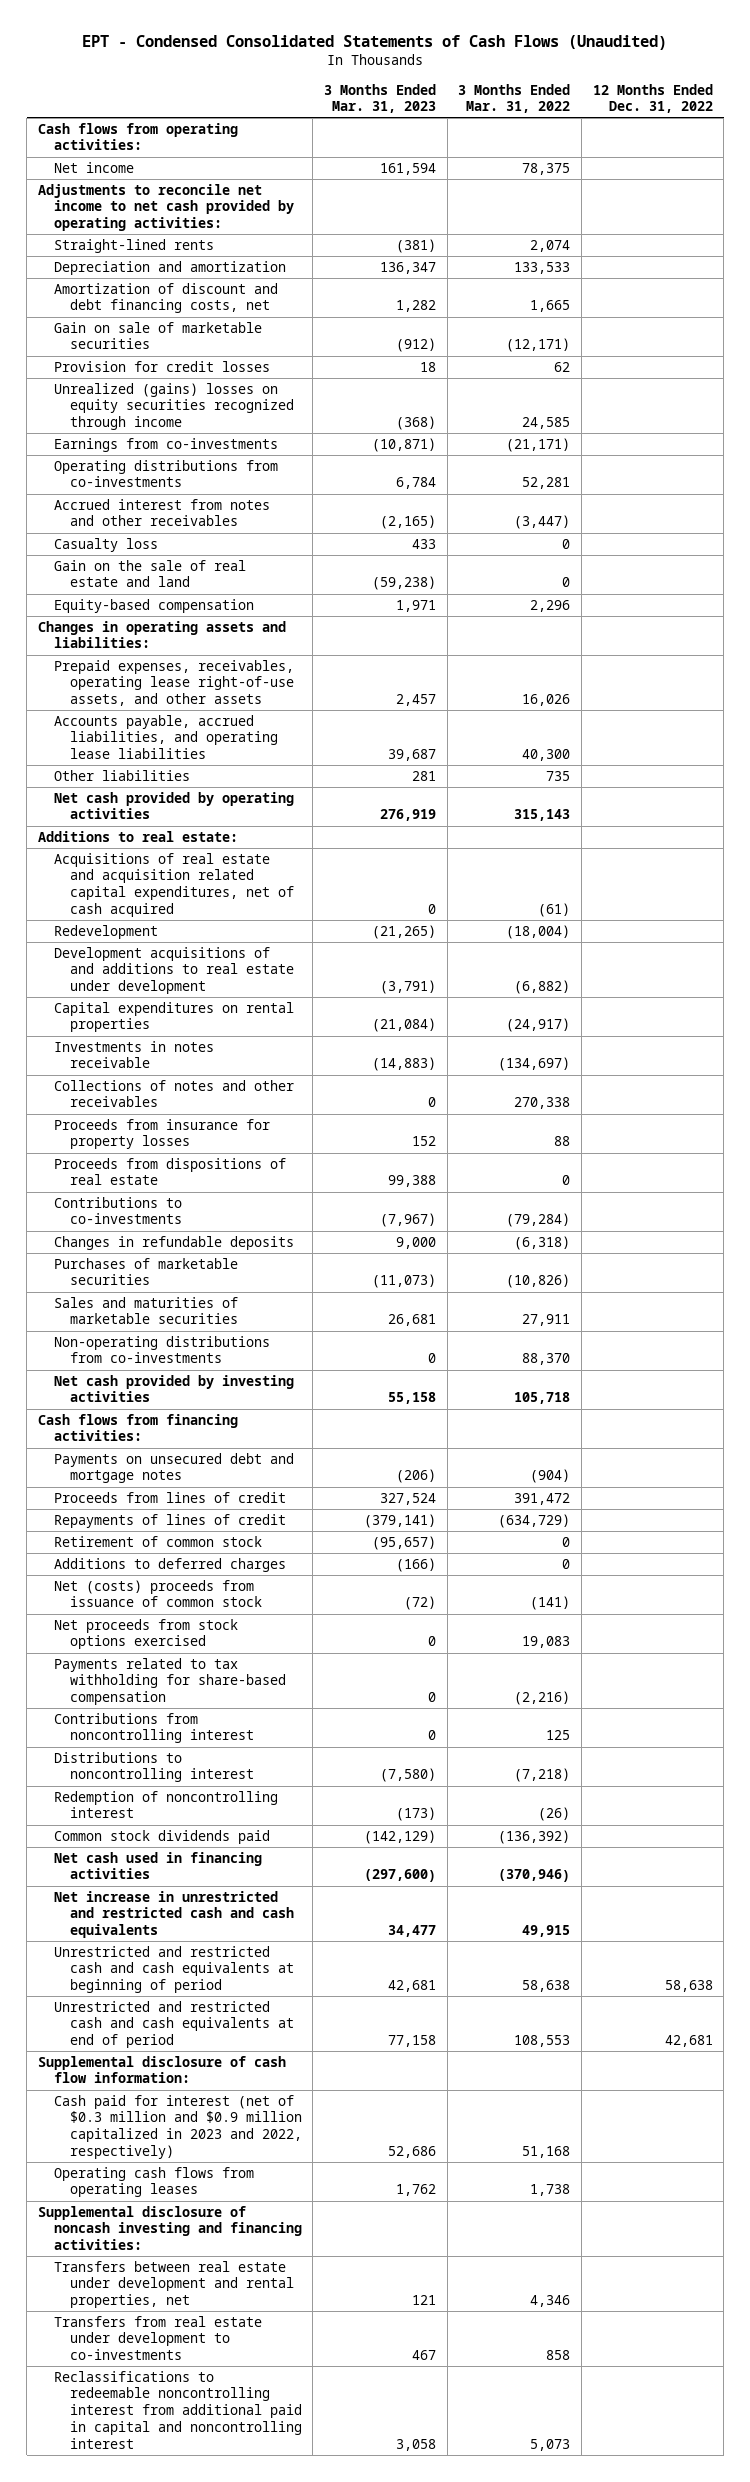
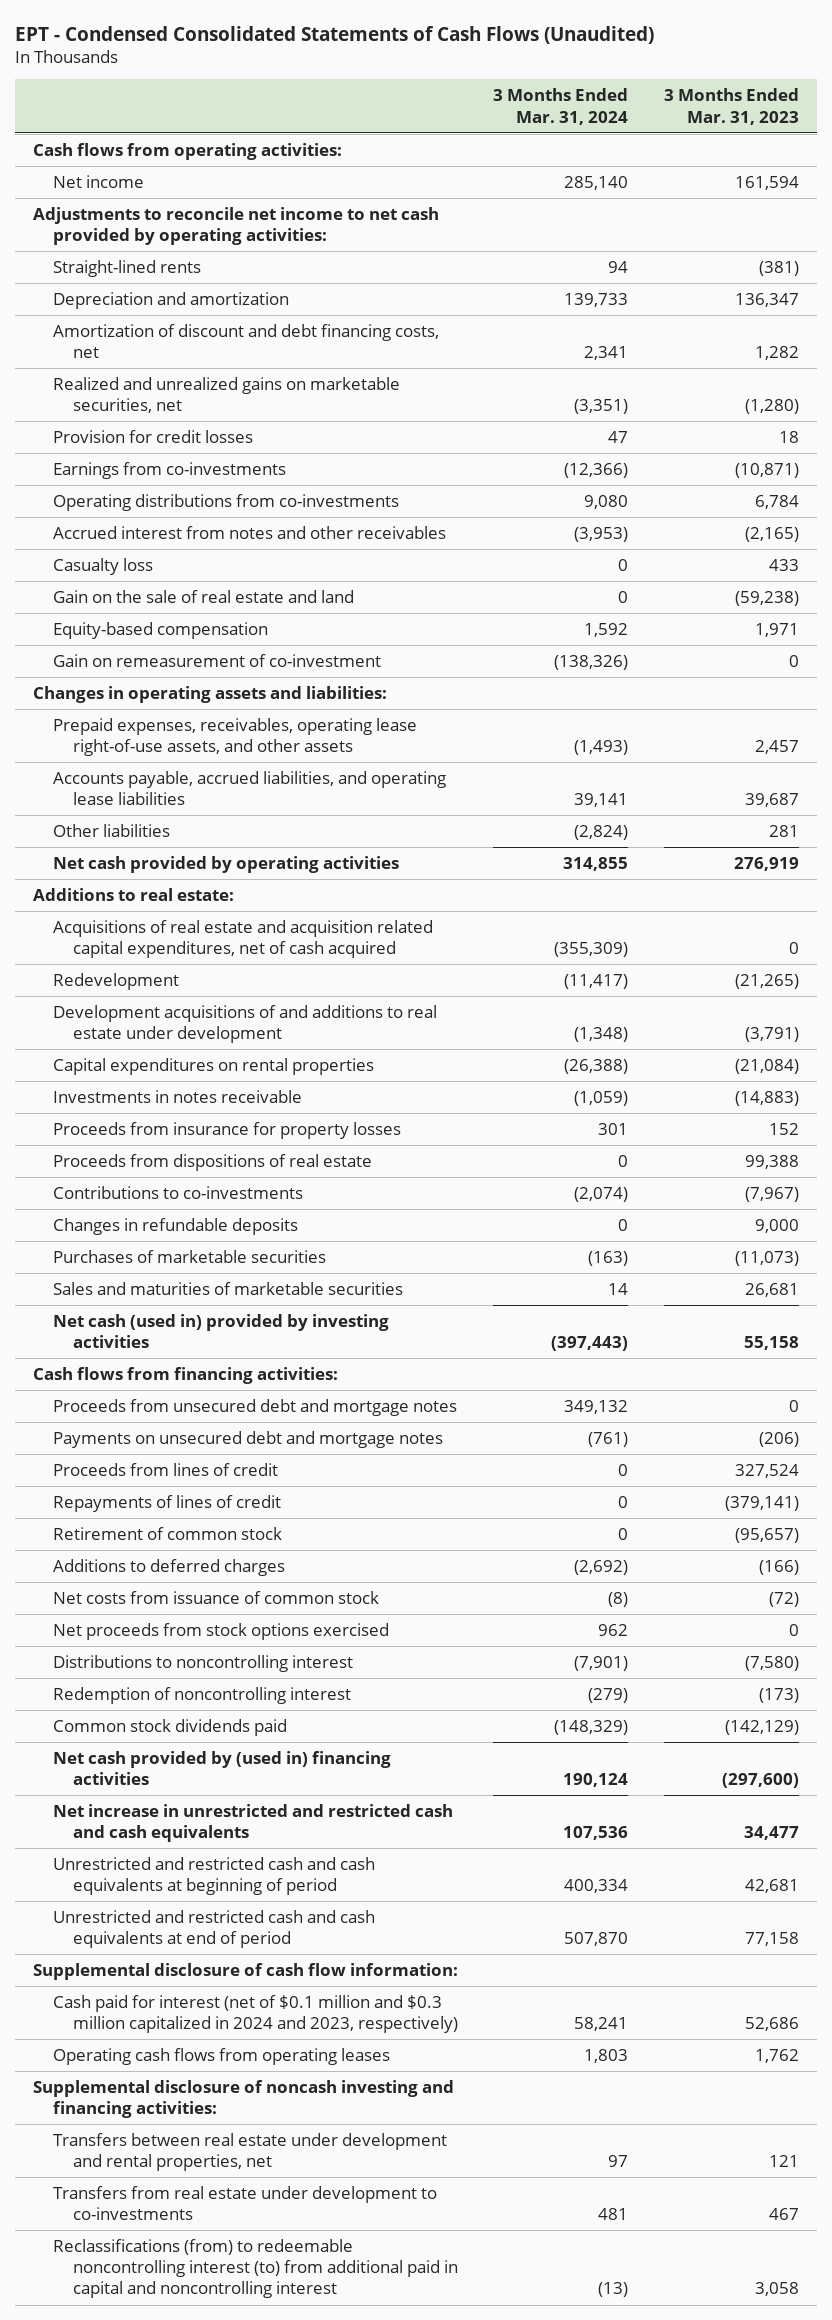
[458,83,571,114] 3 Months Ended Mar. 31, 2022 -> none
[592,83,713,114] 12 Months Ended Dec. 31, 2022 -> none
none -> [493,88,629,125] 3 Months Ended Mar. 31, 2024
[53,321,262,350] Gain on sale of marketable securities -> none
none -> [52,376,400,414] Realized and unrealized gains on marketable securities, net
[53,382,294,431] Unrealized (gains) losses on equity securities recognized through income -> none
none -> [52,653,381,667] Gain on remeasurement of co-investment
[53,1079,294,1108] Collections of notes and other receivables -> none
[53,1335,270,1364] Non-operating distributions from co-investments -> none
[53,1374,294,1403] Net cash provided by investing activities -> [52,1313,389,1349] Net cash (used in) provided by investing activities
none -> [52,1398,457,1416] Proceeds from unsecured debt and mortgage notes
[53,1579,262,1608] Net (costs) proceeds from issuance of common stock -> [52,1590,379,1604] Net costs from issuance of common stock
[53,1657,286,1706] Payments related to tax withholding for share-based compensation -> none
[53,1712,254,1744] Contributions from noncontrolling interest -> none
[53,1851,262,1880] Net cash used in financing activities -> [52,1750,391,1786] Net cash provided by (used in) financing activities
[53,2094,302,2160] Cash paid for interest (net of $0.3 million and $0.9 million capitalized in 2023 and 2022, respectively) -> [52,1994,458,2034] Cash paid for interest (net of $0.1 million and $0.3 million capitalized in 2024 and 2023, respectively)
[53,2370,302,2449] Reclassifications to redeemable noncontrolling interest from additional paid in capital and noncontrolling interest -> [52,2238,458,2299] Reclassifications (from) to redeemable noncontrolling interest (to) from additional paid in capital and noncontrolling interest

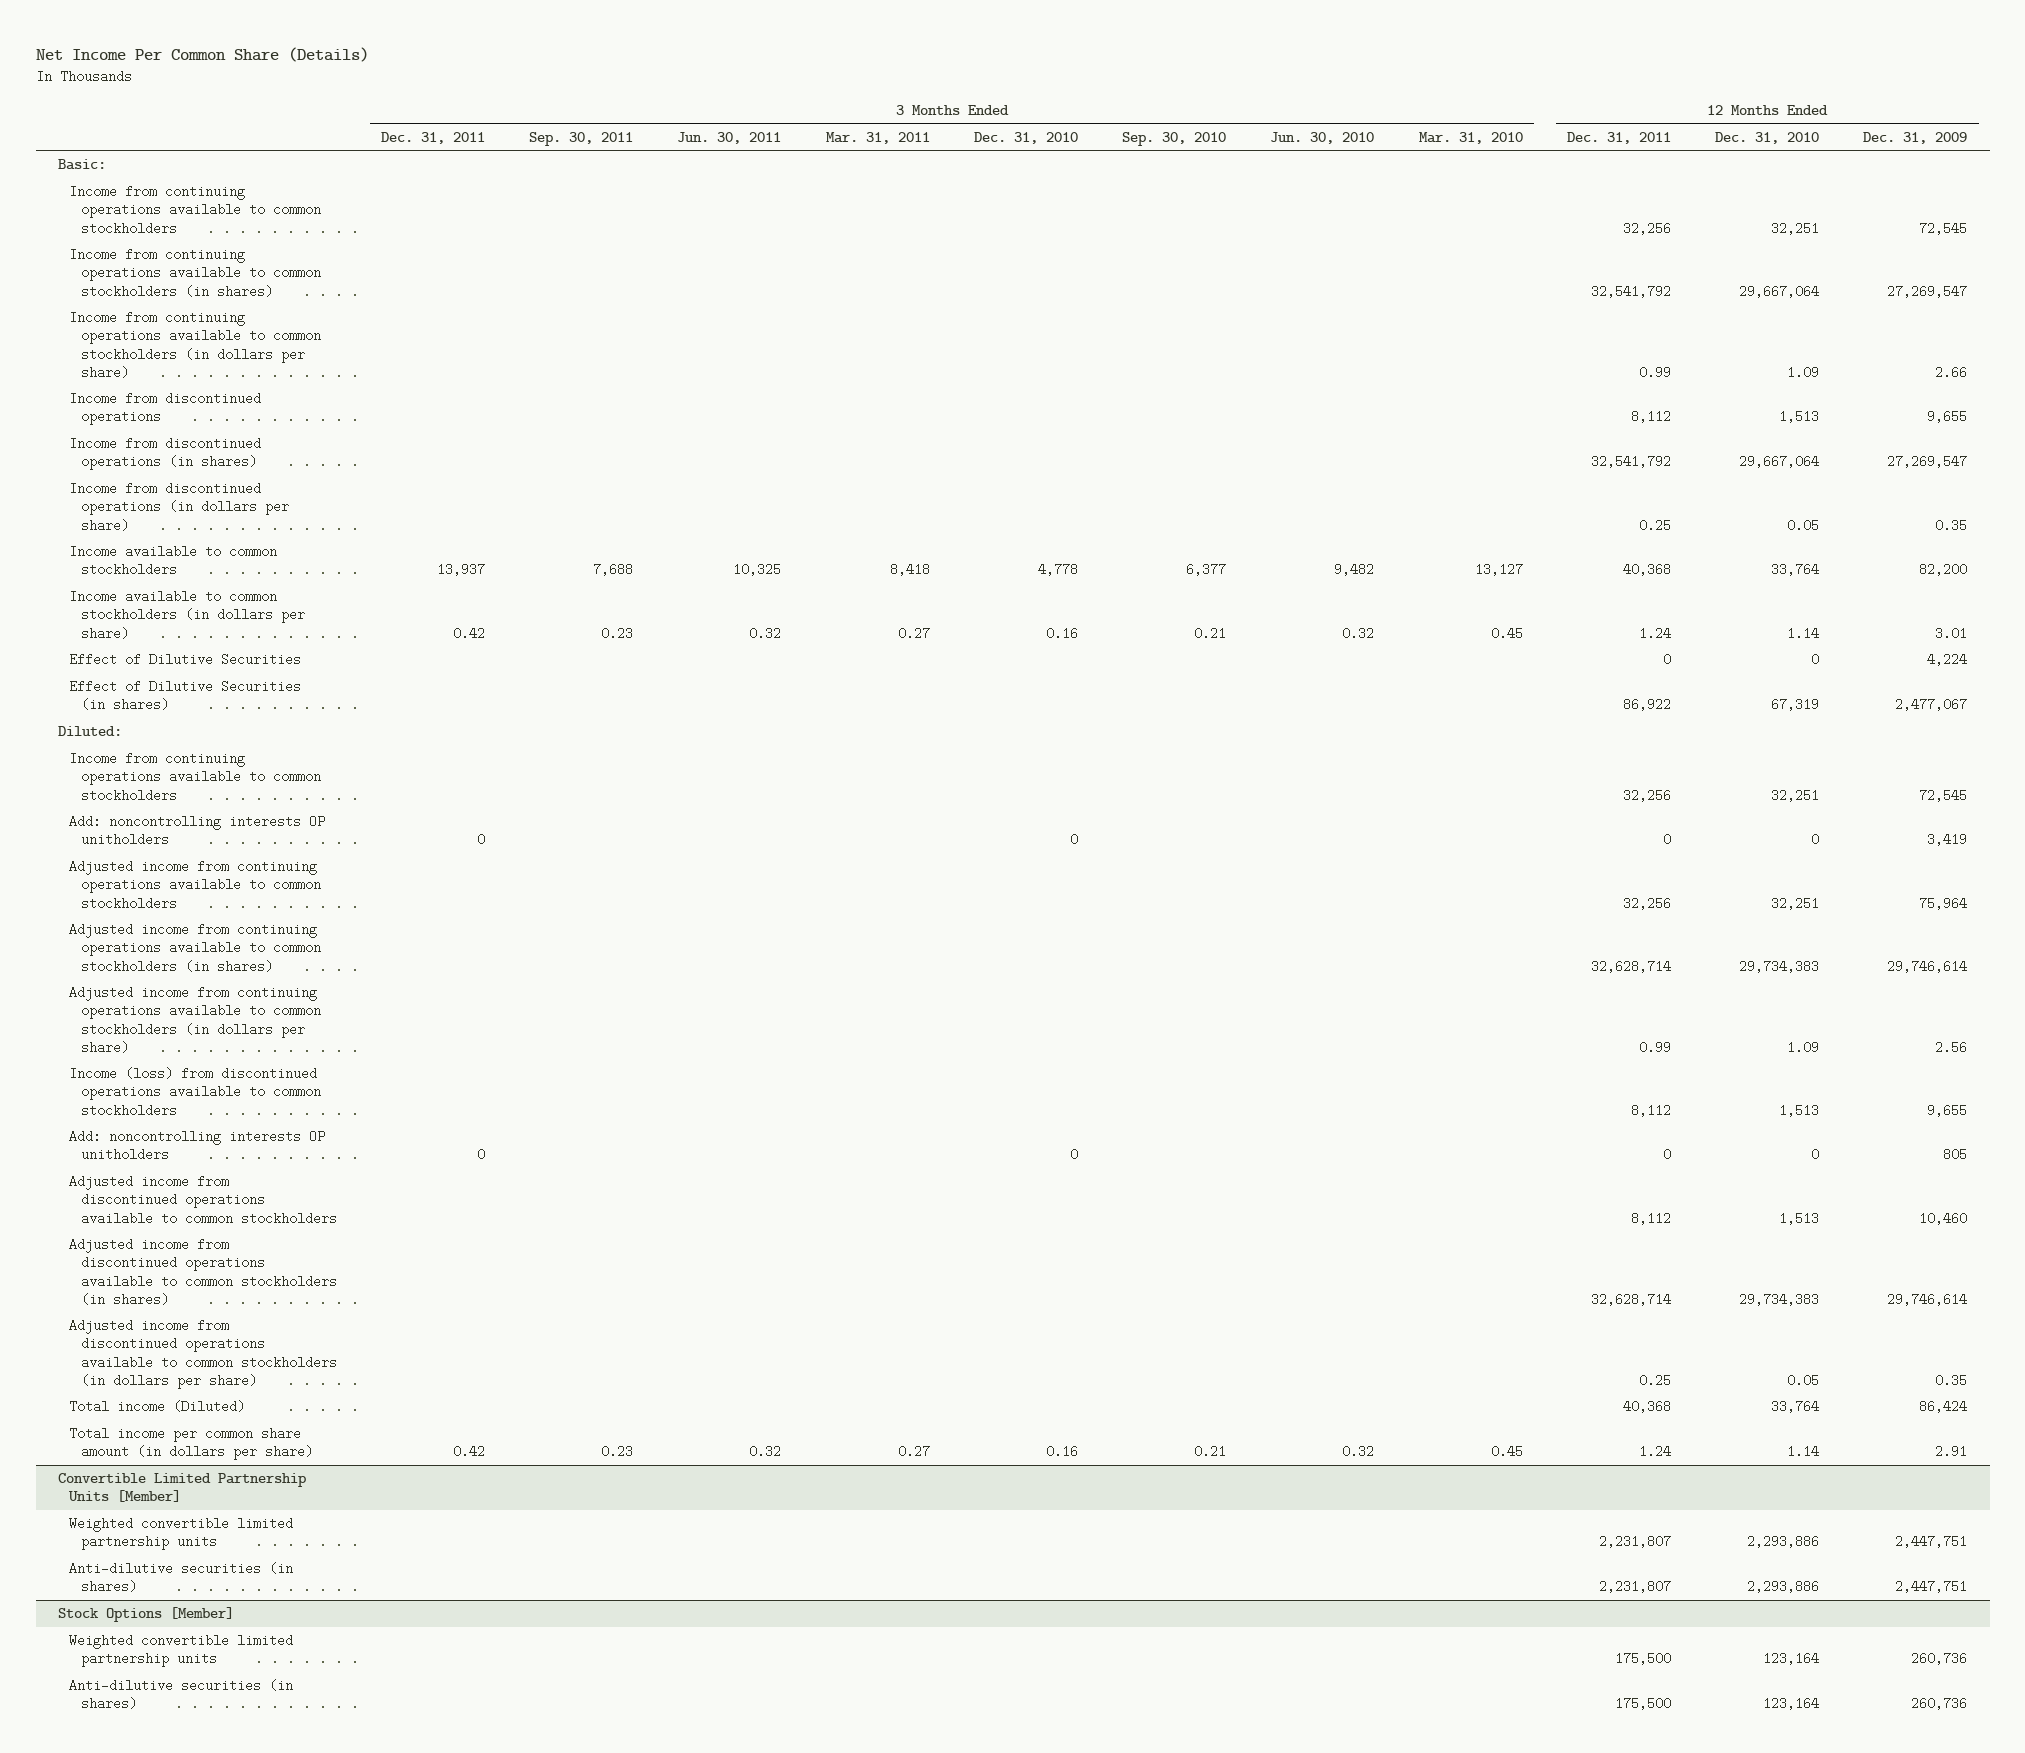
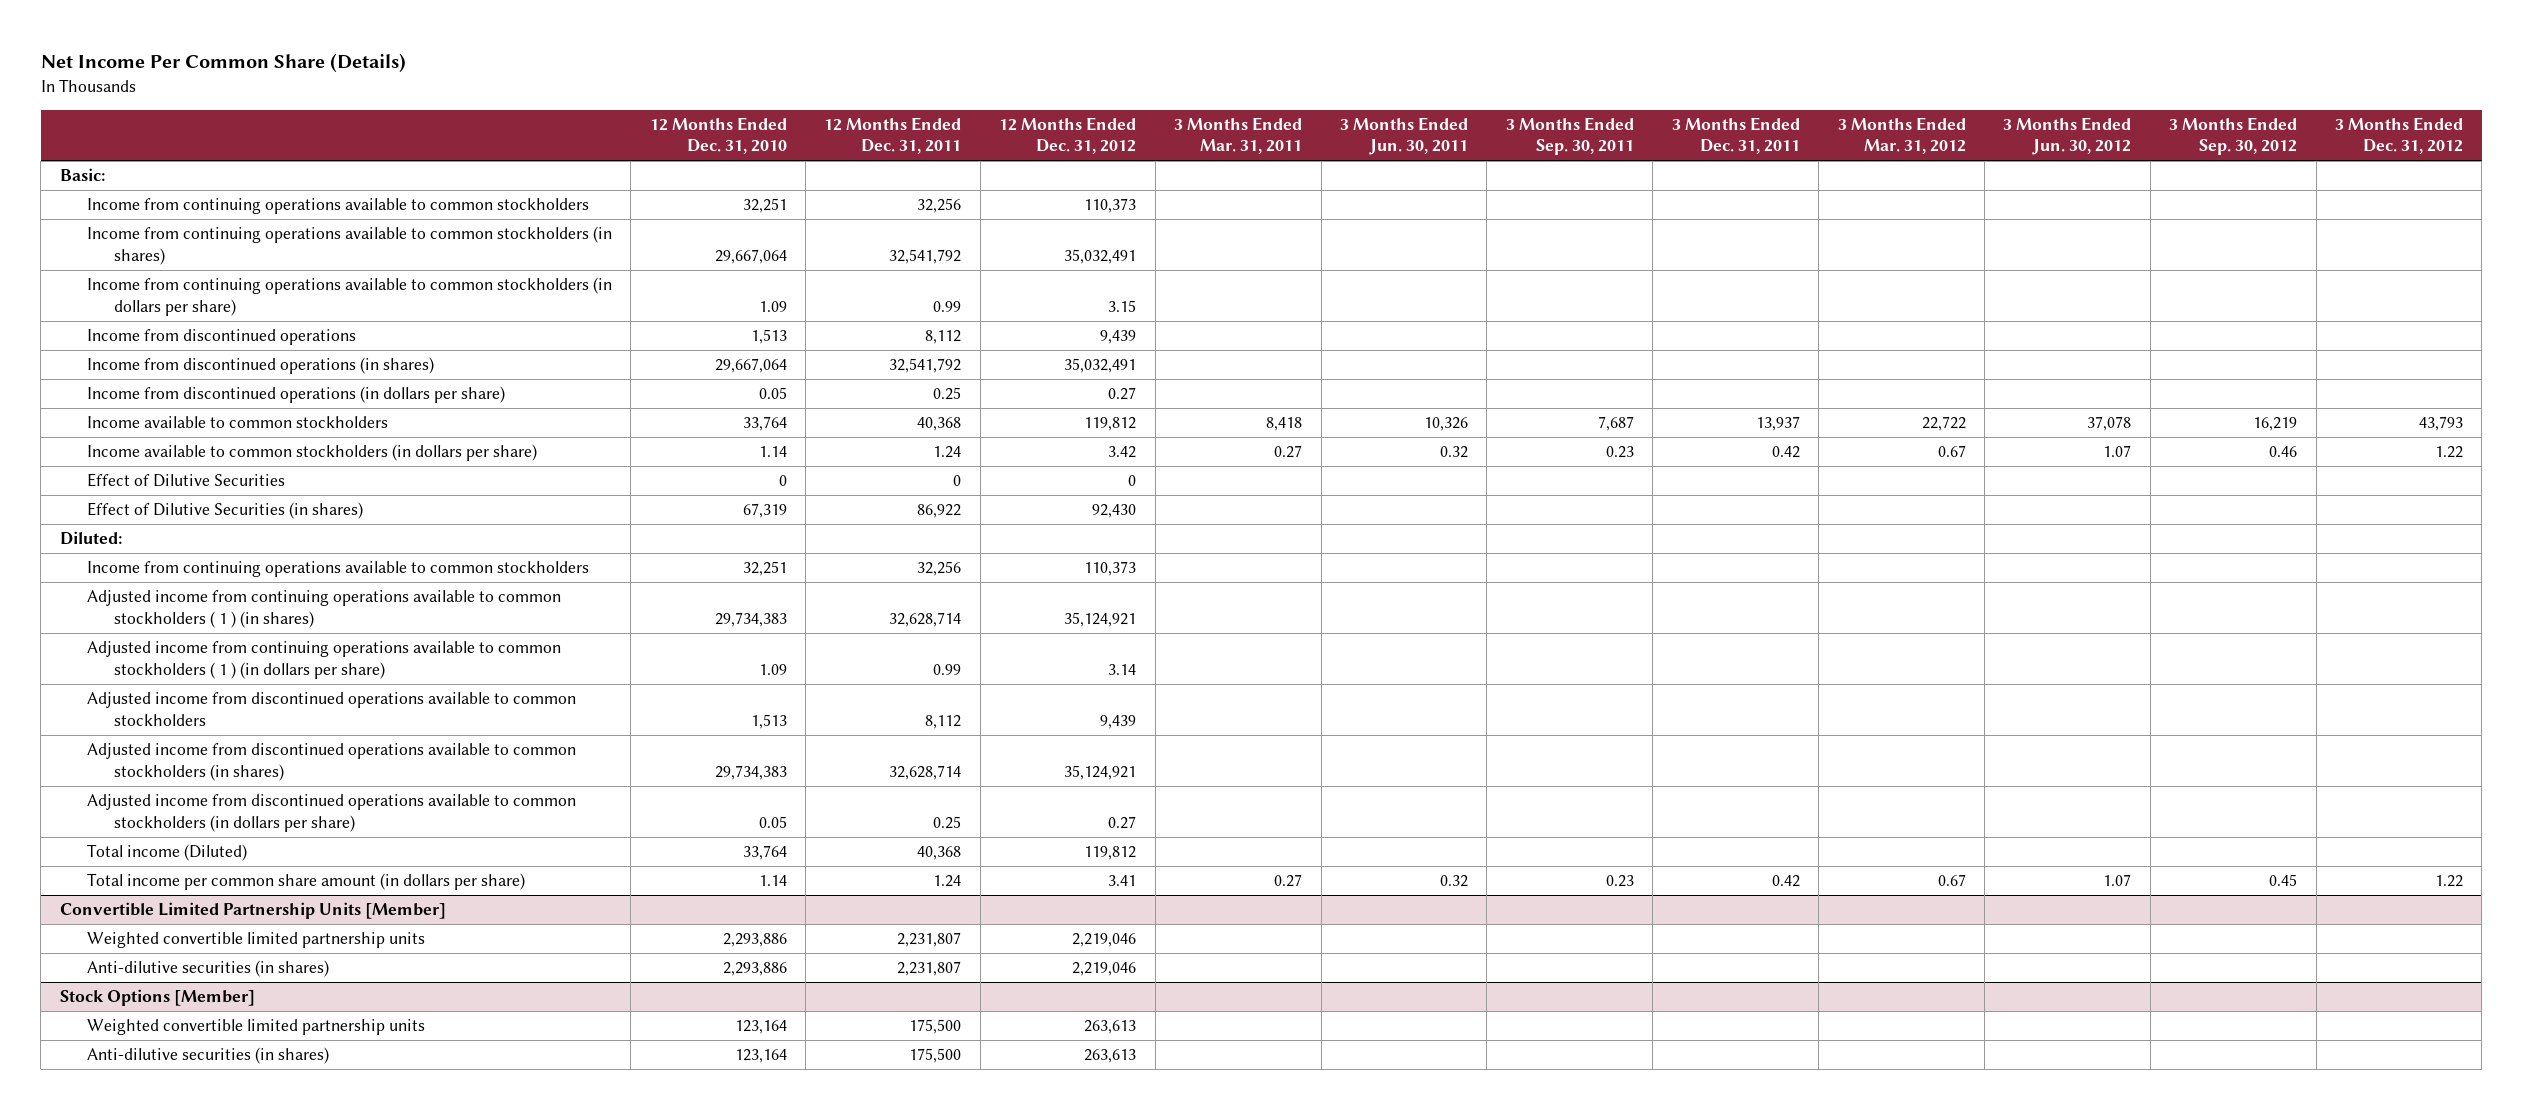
[973,131,1078,144] Dec. 31, 2010 -> none
[1122,131,1227,146] Sep. 30, 2010 -> none
[1270,131,1375,144] Jun. 30, 2010 -> none
[1418,131,1523,144] Mar. 31, 2010 -> none
[1863,131,1968,144] Dec. 31, 2009 -> none
none -> [999,116,1137,155] 12 Months Ended Dec. 31, 2012
none -> [1837,116,1966,155] 3 Months Ended Mar. 31, 2012
none -> [2003,116,2132,156] 3 Months Ended Jun. 30, 2012
none -> [2169,116,2298,156] 3 Months Ended Sep. 30, 2012
none -> [2335,116,2464,155] 3 Months Ended Dec. 31, 2012
[593,563,634,577] 7,688 -> [1597,416,1634,432] 7,687
[733,563,782,577] 10,325 -> [1423,417,1468,432] 10,326
[69,815,326,847] Add: noncontrolling interests OP unitholders -> none
[69,860,321,910] Adjusted income from continuing operations available to common stockholders -> none
[69,1067,321,1117] Income (loss) from discontinued operations available to common stockholders -> none
[69,1130,326,1162] Add: noncontrolling interests OP unitholders -> none
[69,923,321,973] Adjusted income from continuing operations available to common stockholders (in shares) -> [86,590,561,628] Adjusted income from continuing operations available to common stockholders ( 1 ) (in shares)
[69,986,321,1054] Adjusted income from continuing operations available to common stockholders (in dollars per share) -> [86,641,561,679] Adjusted income from continuing operations available to common stockholders ( 1 ) (in dollars per share)

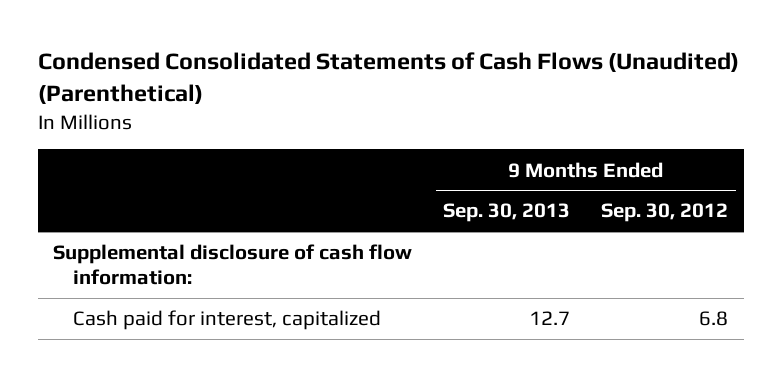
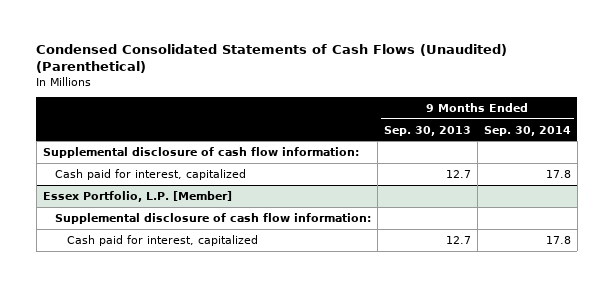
[601,203,729,223] Sep. 30, 2012 -> none
none -> [483,125,571,136] Sep. 30, 2014
none -> [42,190,232,202] Essex Portfolio, L.P. [Member]
none -> [55,212,372,224] Supplemental disclosure of cash flow information:
none -> [67,234,259,246] Cash paid for interest, capitalized

